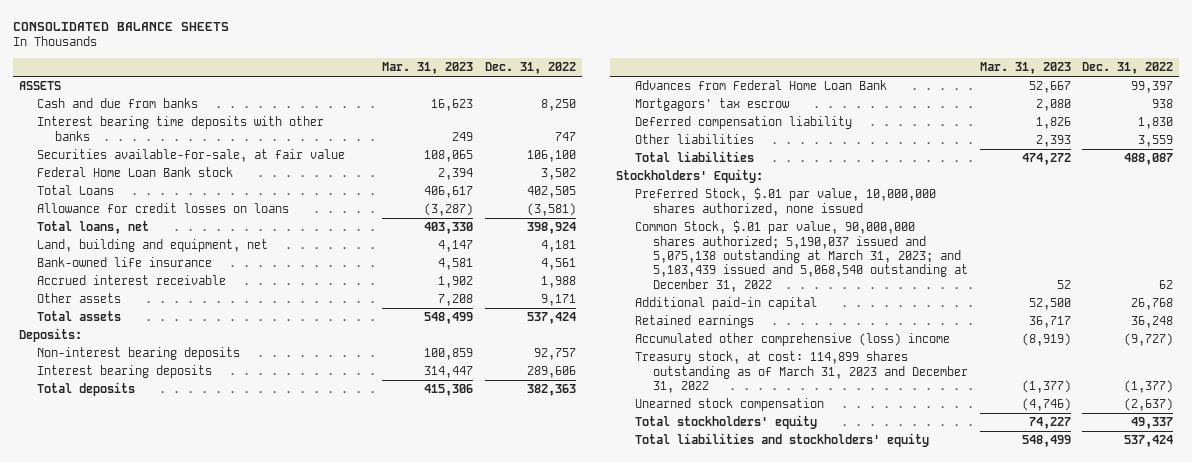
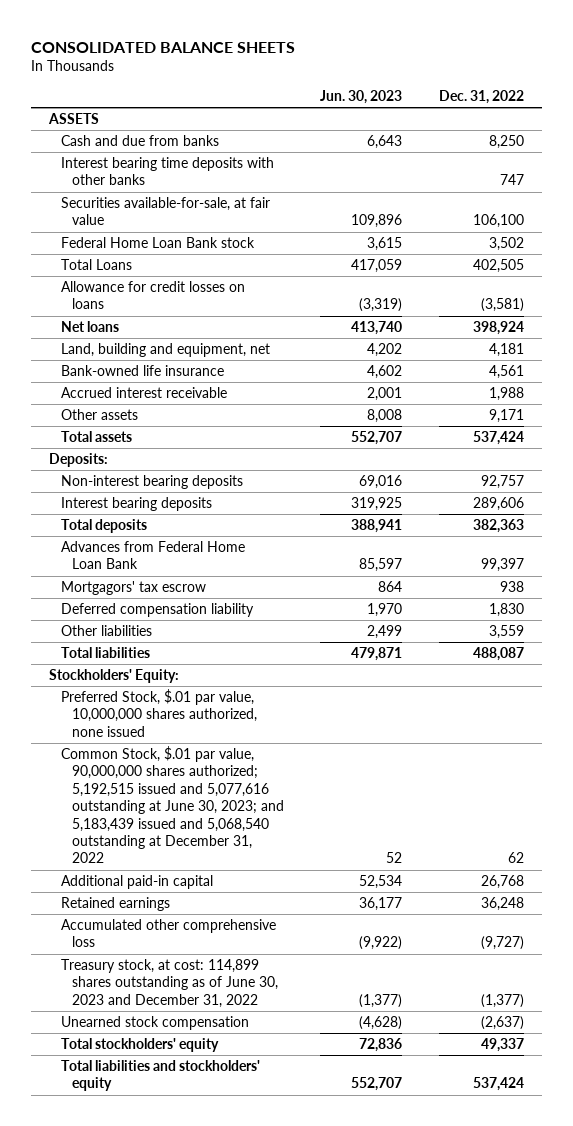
[381,62,473,75] Mar. 31, 2023 -> none
none -> [320,90,403,105] Jun. 30, 2023
[36,221,149,235] Total loans, net -> [60,321,119,333] Net loans
[634,220,968,292] Common Stock, $.01 par value, 90,000,000 shares authorized; 5,190,037 issued and 5,075,138 outstanding at March 31, 2023; and 5,183,439 issued and 5,068,540 outstanding at December 31, 2022 -> [60,746,284,864] Common Stock, $.01 par value, 90,000,000 shares authorized; 5,192,515 issued and 5,077,616 outstanding at June 30, 2023; and 5,183,439 issued and 5,068,540 outstanding at December 31, 2022
[634,333,950,347] Accumulated other comprehensive (loss) income -> [60,919,276,948] Accumulated other comprehensive loss
[634,351,968,393] Treasury stock, at cost: 114,899 shares outstanding as of March 31, 2023 and December 31, 2022 -> [60,959,278,1008] Treasury stock, at cost: 114,899 shares outstanding as of June 30, 2023 and December 31, 2022

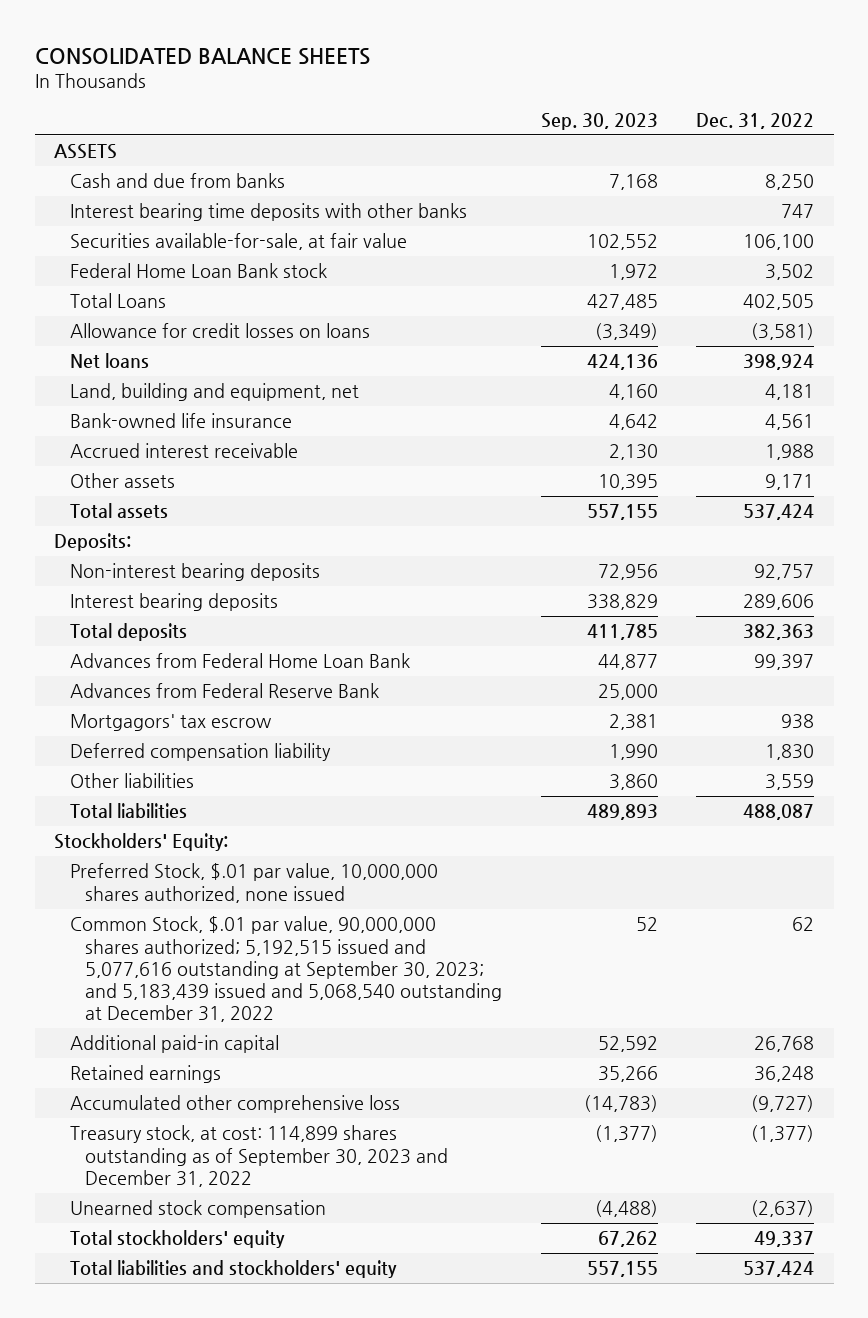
[320,90,403,105] Jun. 30, 2023 -> none
none -> [540,112,658,130] Sep. 30, 2023
none -> [69,683,379,699] Advances from Federal Reserve Bank
[60,746,284,864] Common Stock, $.01 par value, 90,000,000 shares authorized; 5,192,515 issued and 5,077,616 outstanding at June 30, 2023; and 5,183,439 issued and 5,068,540 outstanding at December 31, 2022 -> [69,916,503,1023] Common Stock, $.01 par value, 90,000,000 shares authorized; 5,192,515 issued and 5,077,616 outstanding at September 30, 2023; and 5,183,439 issued and 5,068,540 outstanding at December 31, 2022
[60,959,278,1008] Treasury stock, at cost: 114,899 shares outstanding as of June 30, 2023 and December 31, 2022 -> [69,1125,449,1187] Treasury stock, at cost: 114,899 shares outstanding as of September 30, 2023 and December 31, 2022

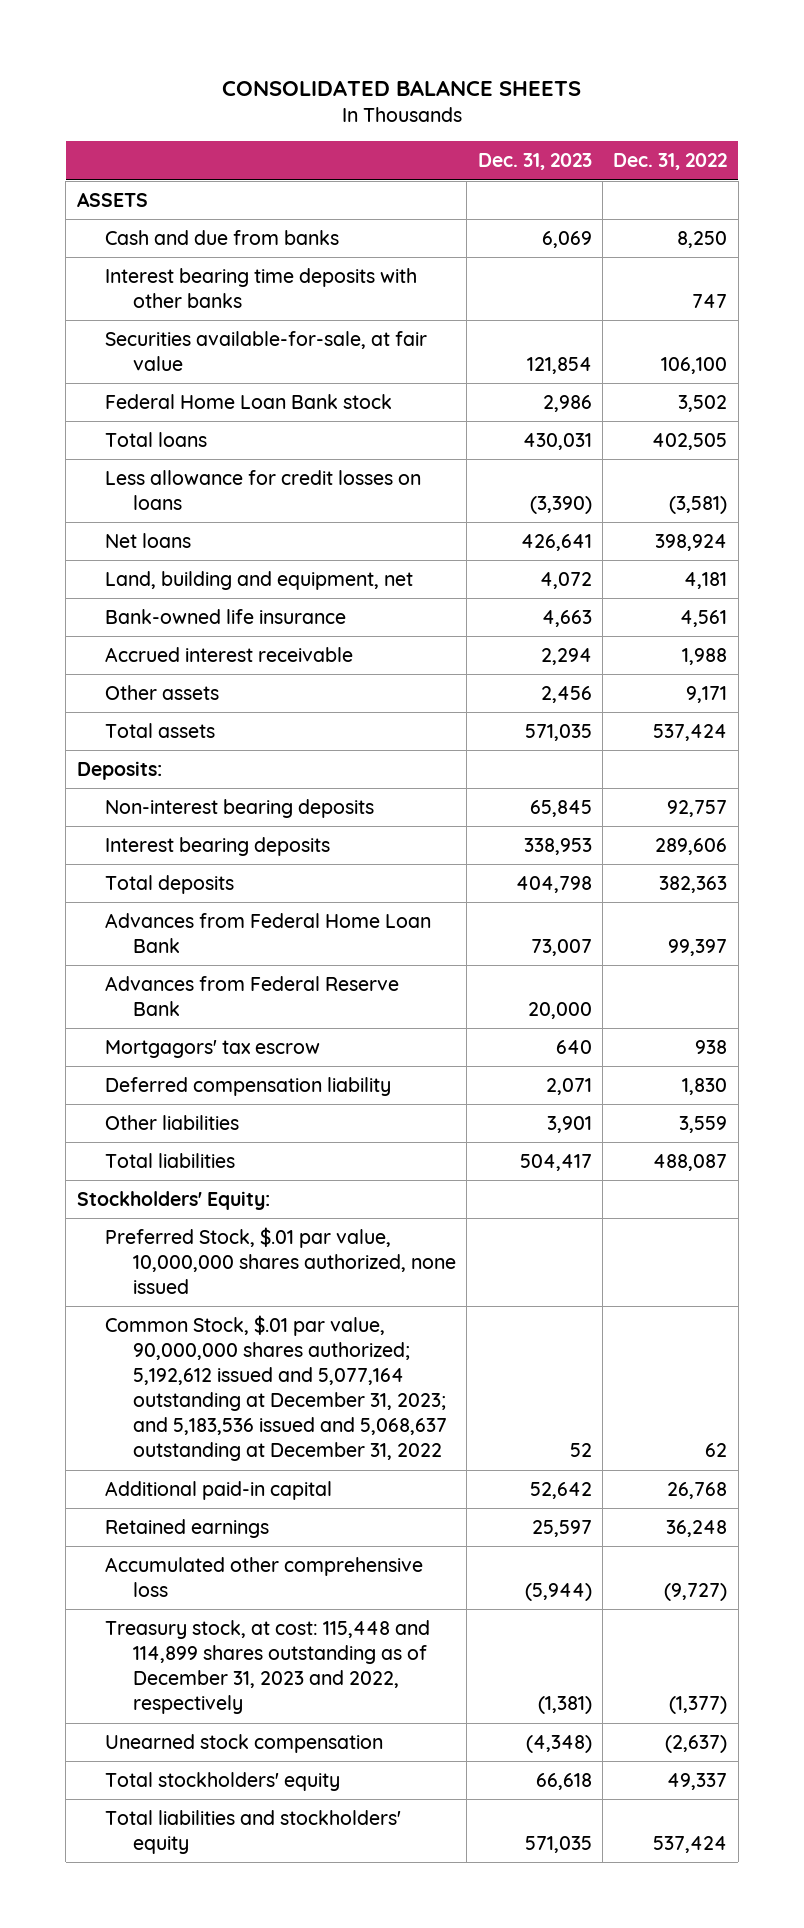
[540,112,658,130] Sep. 30, 2023 -> none
none -> [477,153,592,171] Dec. 31, 2023
[69,293,166,309] Total Loans -> [104,432,207,448] Total loans
[69,323,370,339] Allowance for credit losses on loans -> [104,470,421,511] Less allowance for credit losses on loans
[69,916,503,1023] Common Stock, $.01 par value, 90,000,000 shares authorized; 5,192,515 issued and 5,077,616 outstanding at September 30, 2023; and 5,183,439 issued and 5,068,540 outstanding at December 31, 2022 -> [104,1315,447,1462] Common Stock, $.01 par value, 90,000,000 shares authorized; 5,192,612 issued and 5,077,164 outstanding at December 31, 2023; and 5,183,536 issued and 5,068,637 outstanding at December 31, 2022
[69,1125,449,1187] Treasury stock, at cost: 114,899 shares outstanding as of September 30, 2023 and December 31, 2022 -> [104,1620,430,1715] Treasury stock, at cost: 115,448 and 114,899 shares outstanding as of December 31, 2023 and 2022, respectively

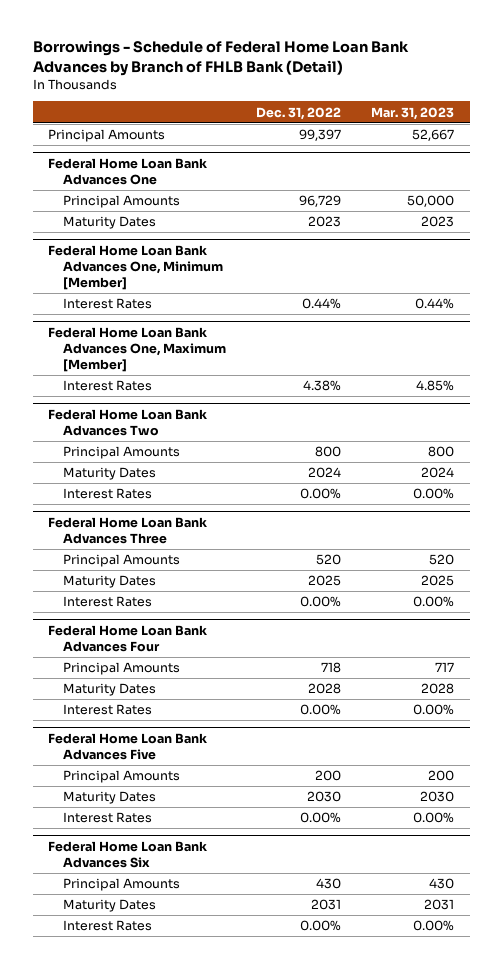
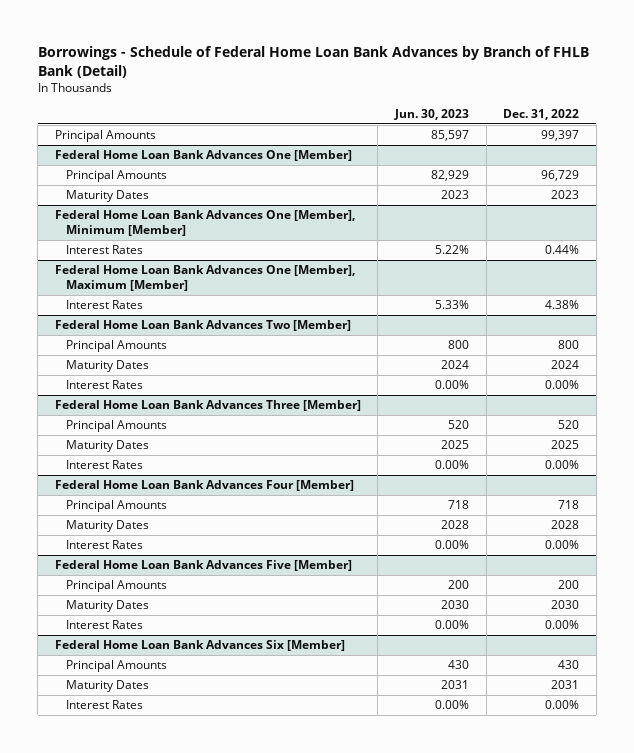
[371,106,455,120] Mar. 31, 2023 -> none
none -> [394,109,470,121] Jun. 30, 2023
[47,158,207,186] Federal Home Loan Bank Advances One -> [54,150,352,162] Federal Home Loan Bank Advances One [Member]
[47,245,223,290] Federal Home Loan Bank Advances One, Minimum [Member] -> [54,210,355,237] Federal Home Loan Bank Advances One [Member], Minimum [Member]
[47,327,226,372] Federal Home Loan Bank Advances One, Maximum [Member] -> [54,265,355,292] Federal Home Loan Bank Advances One [Member], Maximum [Member]
[47,409,207,437] Federal Home Loan Bank Advances Two -> [54,320,351,332] Federal Home Loan Bank Advances Two [Member]
[47,517,207,545] Federal Home Loan Bank Advances Three -> [54,400,361,412] Federal Home Loan Bank Advances Three [Member]
[47,625,207,653] Federal Home Loan Bank Advances Four -> [54,480,354,492] Federal Home Loan Bank Advances Four [Member]
[47,733,207,761] Federal Home Loan Bank Advances Five -> [54,560,352,572] Federal Home Loan Bank Advances Five [Member]
[47,841,207,869] Federal Home Loan Bank Advances Six -> [54,640,345,652] Federal Home Loan Bank Advances Six [Member]

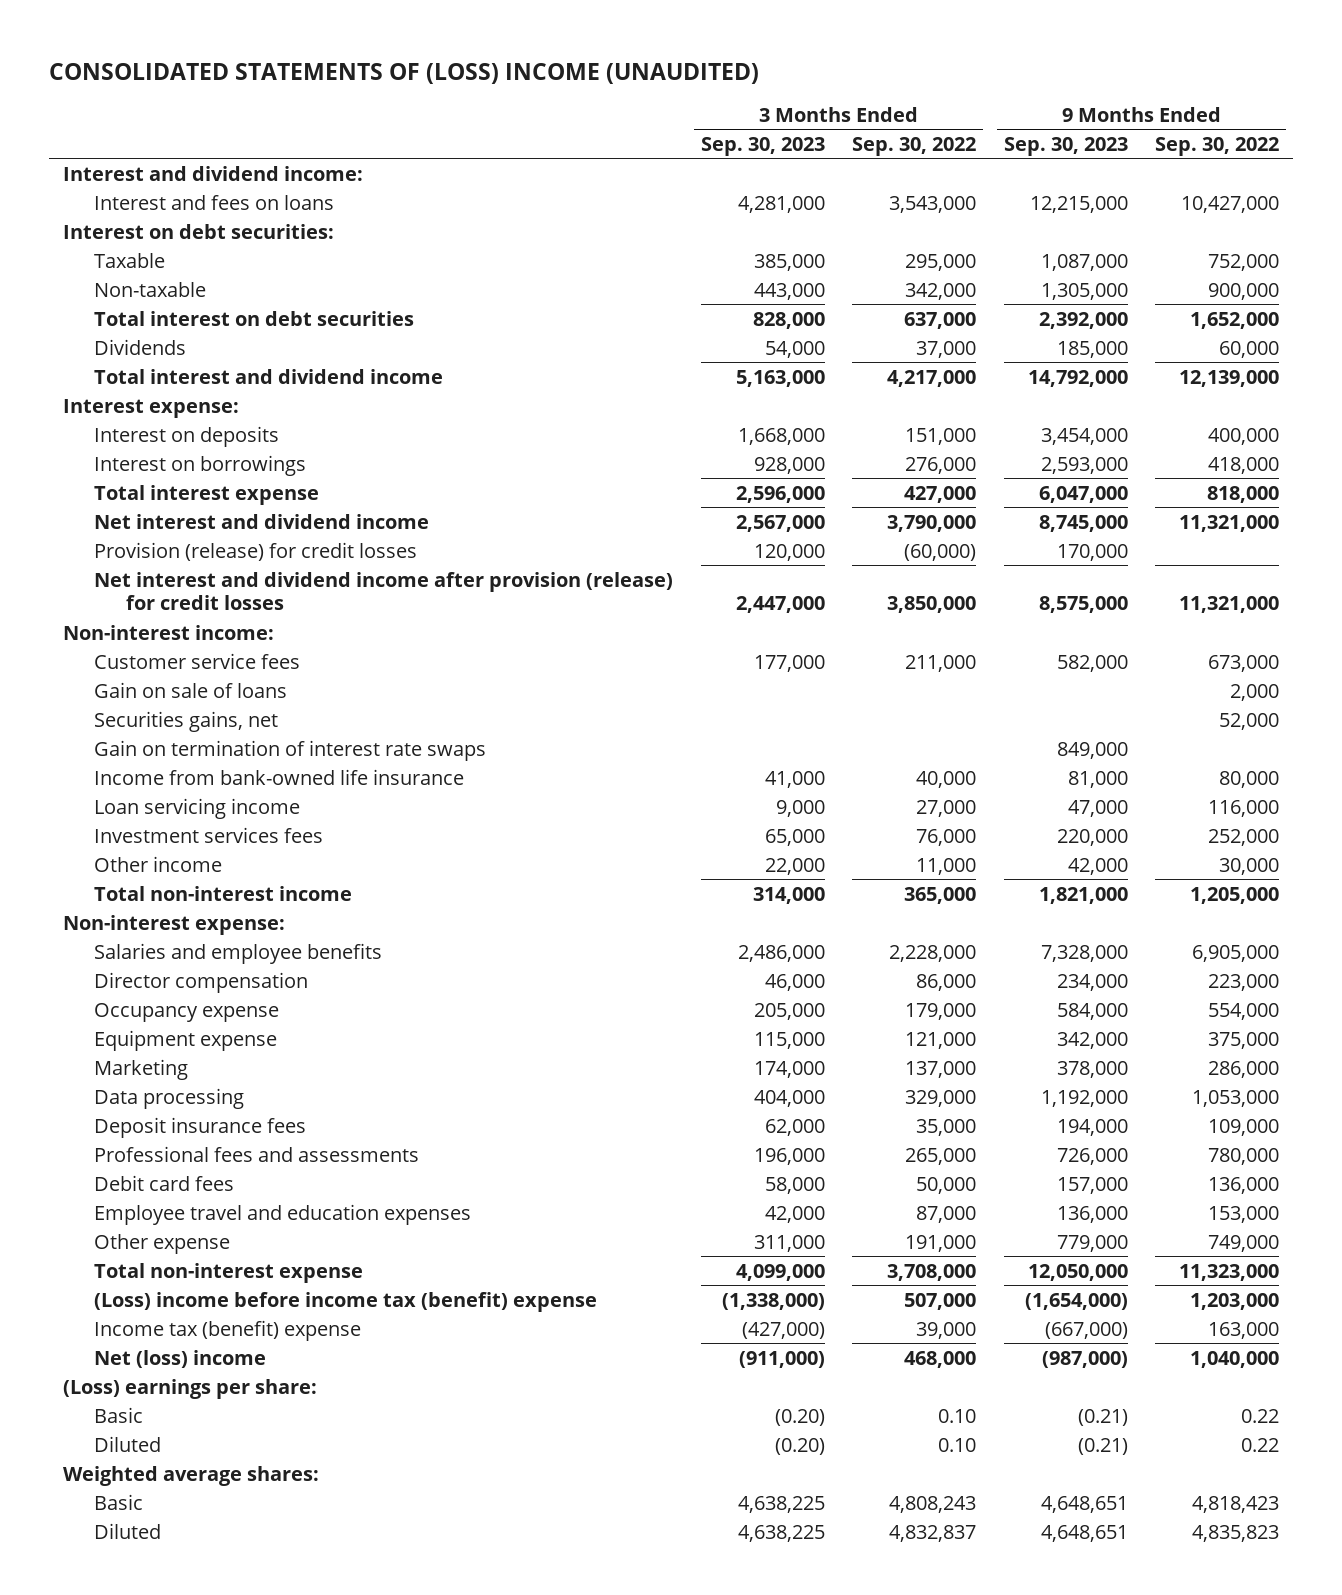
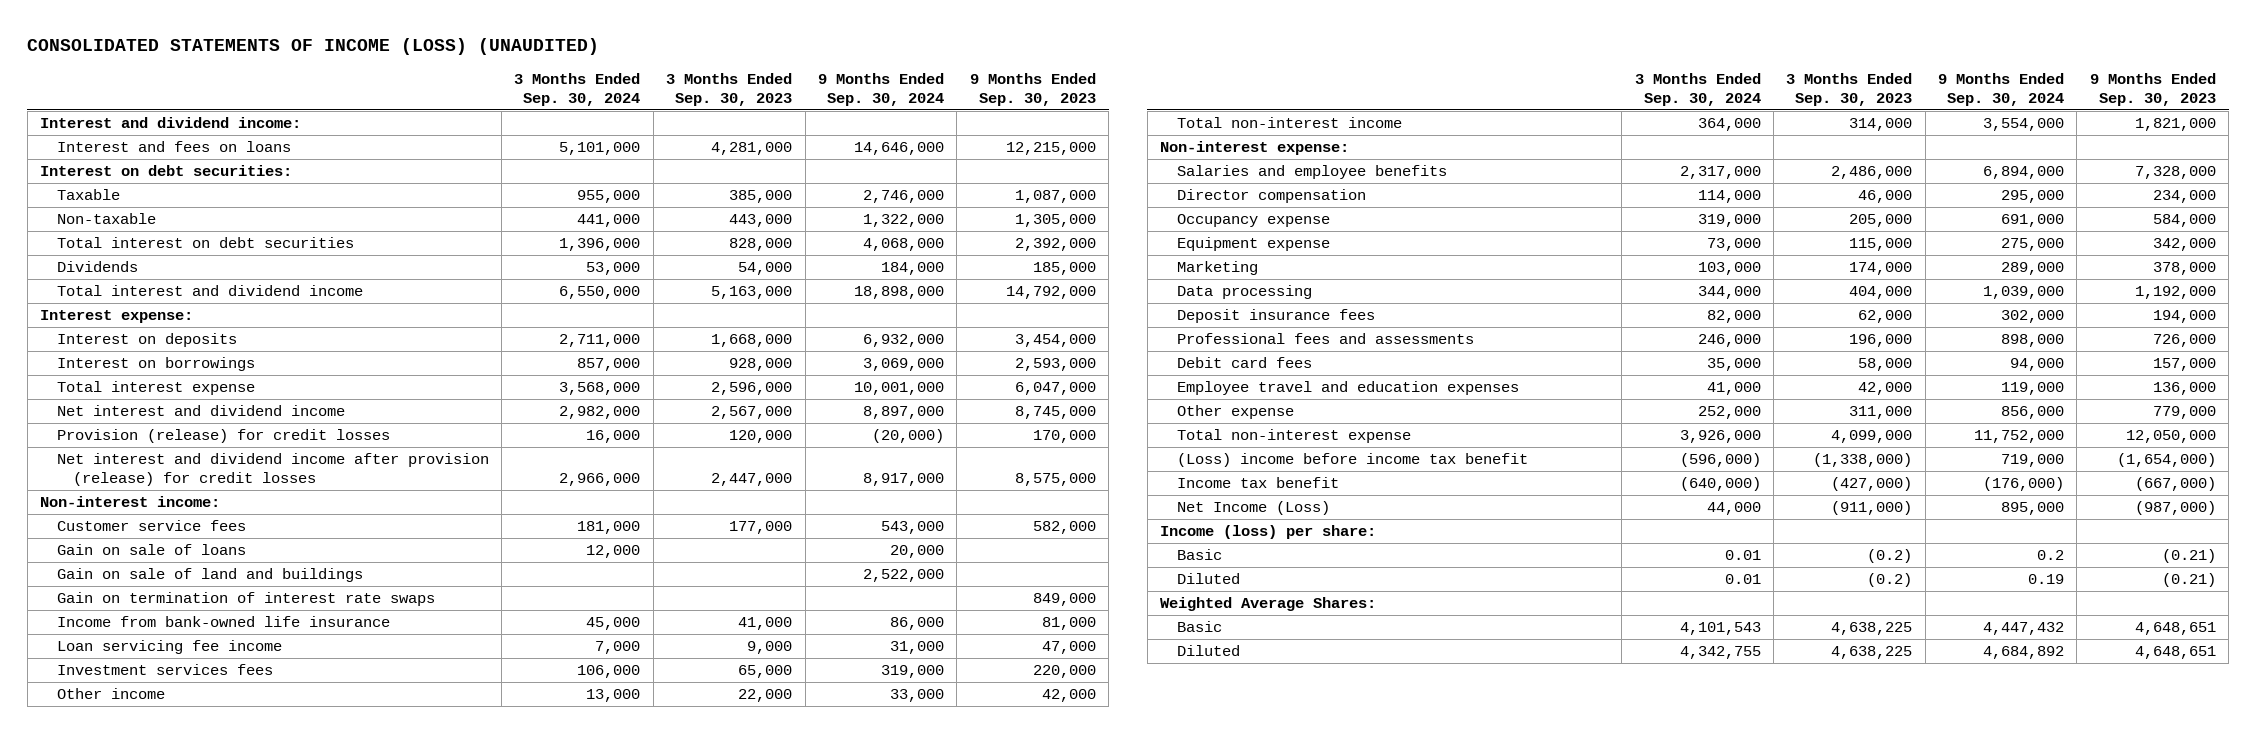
[48,62,759,84] CONSOLIDATED STATEMENTS OF (LOSS) INCOME (UNAUDITED) -> [27,38,600,56] CONSOLIDATED STATEMENTS OF INCOME (LOSS) (UNAUDITED)
[852,136,977,156] Sep. 30, 2022 -> none
[1155,136,1280,156] Sep. 30, 2022 -> none
none -> [514,72,641,106] 3 Months Ended Sep. 30, 2024
none -> [817,72,944,106] 9 Months Ended Sep. 30, 2024
[94,710,279,732] Securities gains, net -> none
none -> [56,568,363,583] Gain on sale of land and buildings
[94,797,301,819] Loan servicing income -> [56,640,282,655] Loan servicing fee income
[94,1291,598,1312] (Loss) income before income tax (benefit) expense -> [1176,453,1528,468] (Loss) income before income tax benefit
[94,1319,362,1341] Income tax (benefit) expense -> [1176,477,1339,489] Income tax benefit
[94,1349,267,1368] Net (loss) income -> [1176,501,1330,516] Net Income (Loss)
[62,1378,317,1399] (Loss) earnings per share: -> [1160,525,1377,540] Income (loss) per share:
[774,1408,825,1426] (0.20) -> [1867,549,1913,564] (0.2)
[774,1437,825,1455] (0.20) -> [1867,573,1913,588] (0.2)
[62,1465,319,1486] Weighted average shares: -> [1160,597,1377,612] Weighted Average Shares:

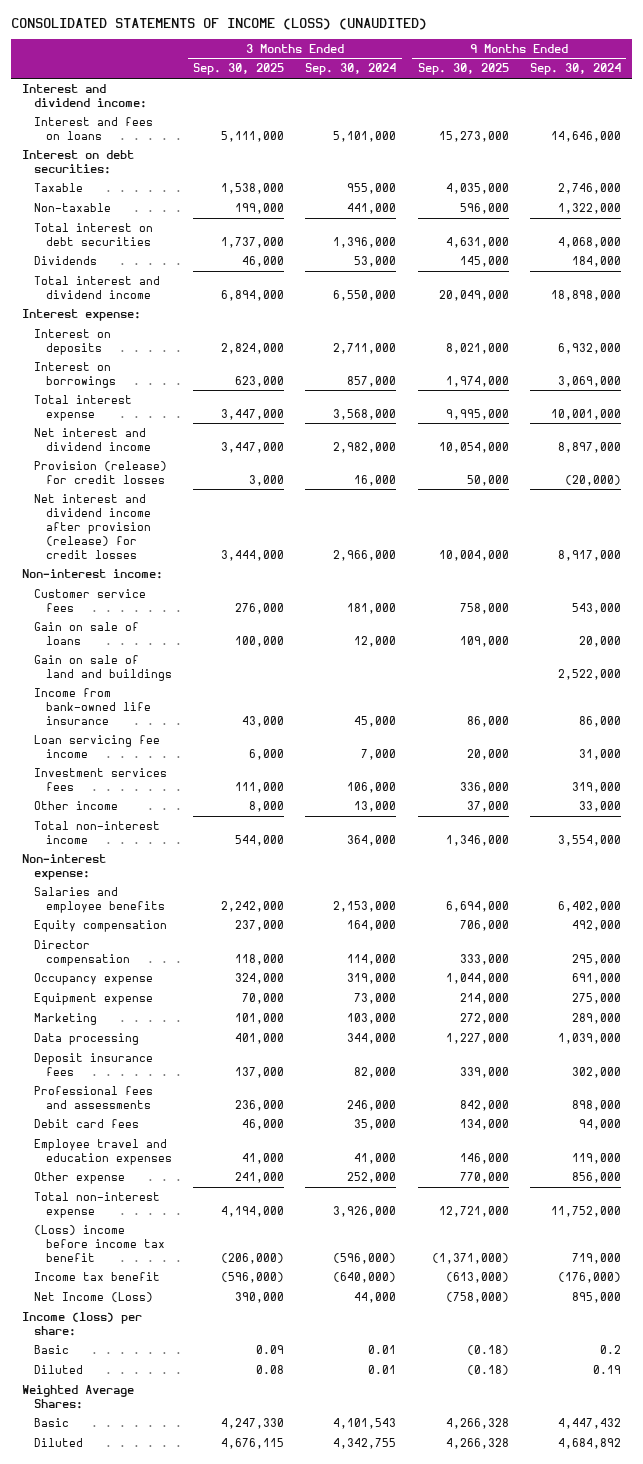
[666,72,793,106] 3 Months Ended Sep. 30, 2023 -> none
[969,72,1096,106] 9 Months Ended Sep. 30, 2023 -> none
none -> [192,63,284,76] Sep. 30, 2025
none -> [417,63,509,76] Sep. 30, 2025
[56,592,435,607] Gain on termination of interest rate swaps -> none
[1679,166,1761,180] 2,317,000 -> [333,900,397,912] 2,153,000
[1983,166,2065,180] 6,894,000 -> [558,900,622,912] 6,402,000
none -> [33,919,167,932] Equity compensation

